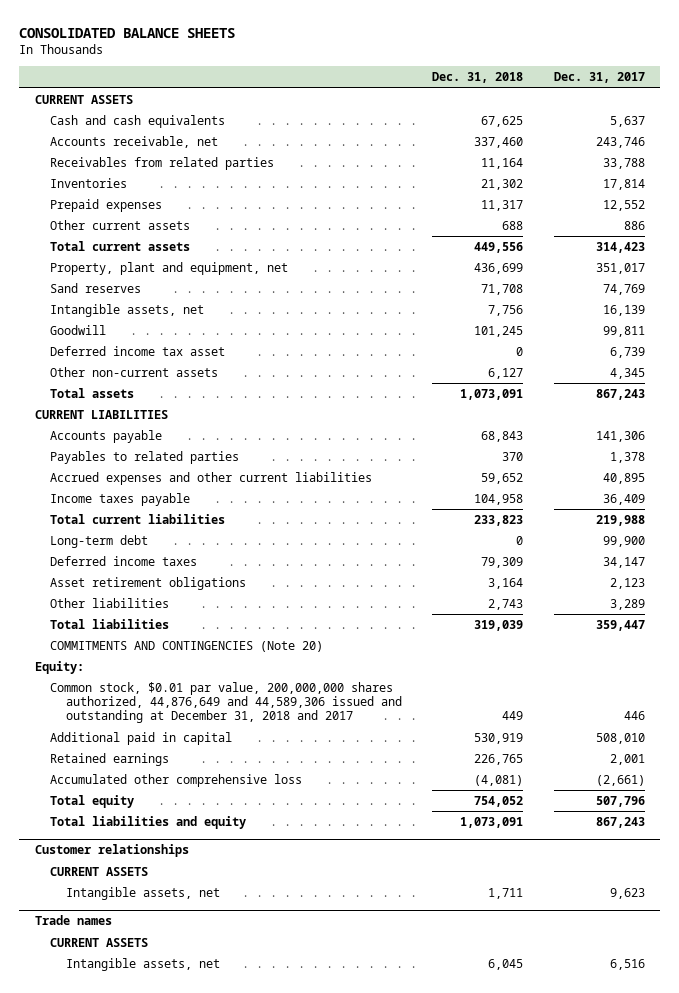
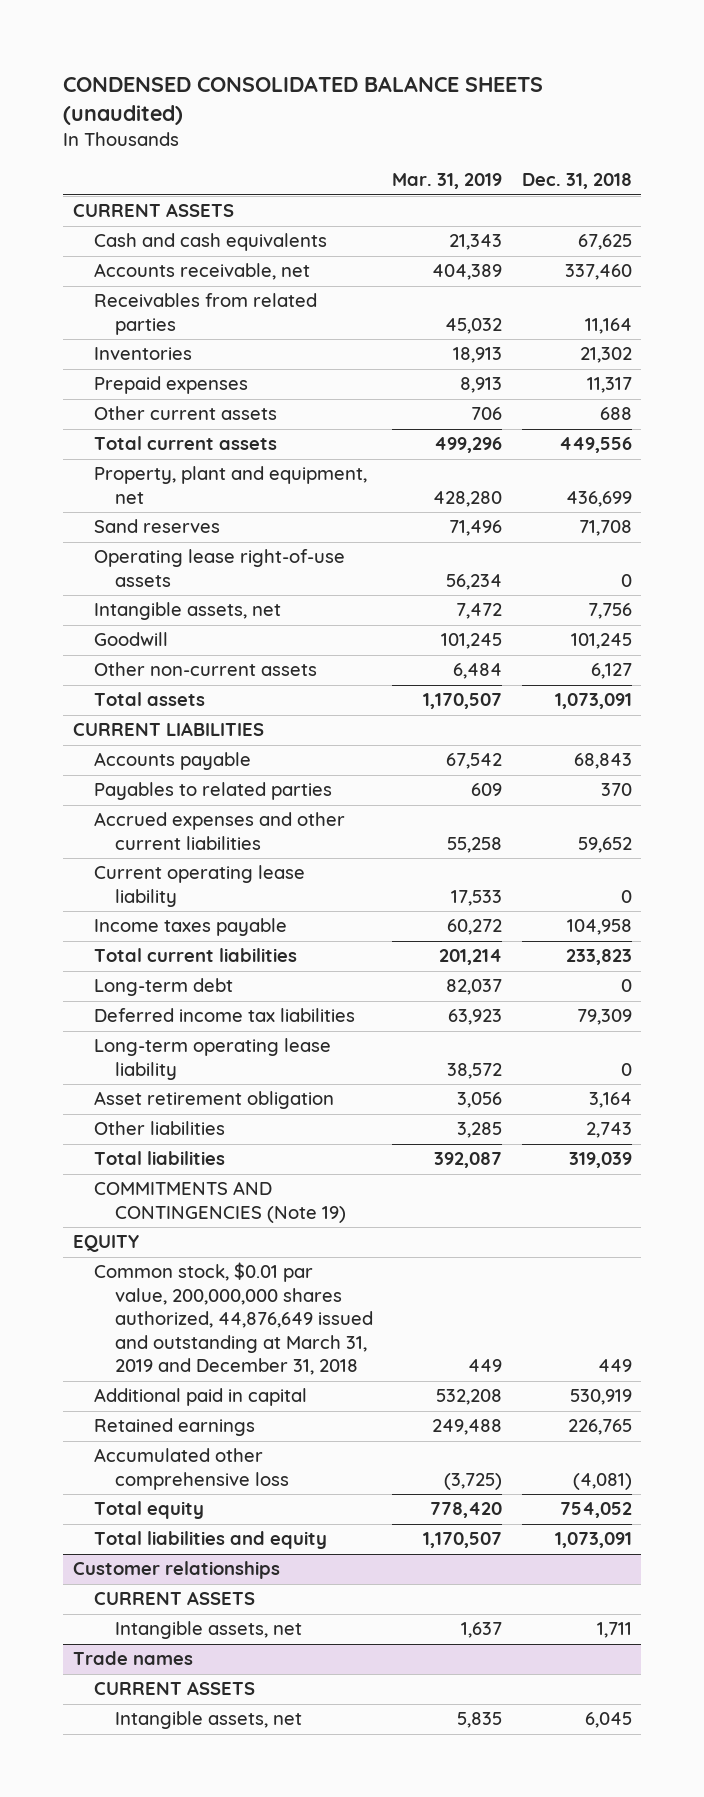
[19,28,236,39] CONSOLIDATED BALANCE SHEETS -> [63,76,544,126] CONDENSED CONSOLIDATED BALANCE SHEETS (unaudited)
[553,72,645,84] Dec. 31, 2017 -> none
none -> [392,173,503,190] Mar. 31, 2019
none -> [93,549,345,587] Operating lease right-of-use assets
[50,346,226,357] Deferred income tax asset -> none
none -> [93,865,305,907] Current operating lease liability
[50,556,198,567] Deferred income taxes -> [93,1008,355,1023] Deferred income tax liabilities
none -> [93,1038,331,1080] Long-term operating lease liability
[50,577,247,591] Asset retirement obligations -> [93,1091,334,1110] Asset retirement obligation
[50,641,324,653] COMMITMENTS AND CONTINGENCIES (Note 20) -> [93,1181,346,1223] COMMITMENTS AND CONTINGENCIES (Note 19)
[34,661,84,675] Equity: -> [72,1235,139,1253] EQUITY
[50,682,402,724] Common stock, $0.01 par value, 200,000,000 shares authorized, 44,876,649 and 44,589,306 issued and outstanding at December 31, 2018 and 2017 -> [93,1262,373,1376] Common stock, $0.01 par value, 200,000,000 shares authorized, 44,876,649 issued and outstanding at March 31, 2019 and December 31, 2018

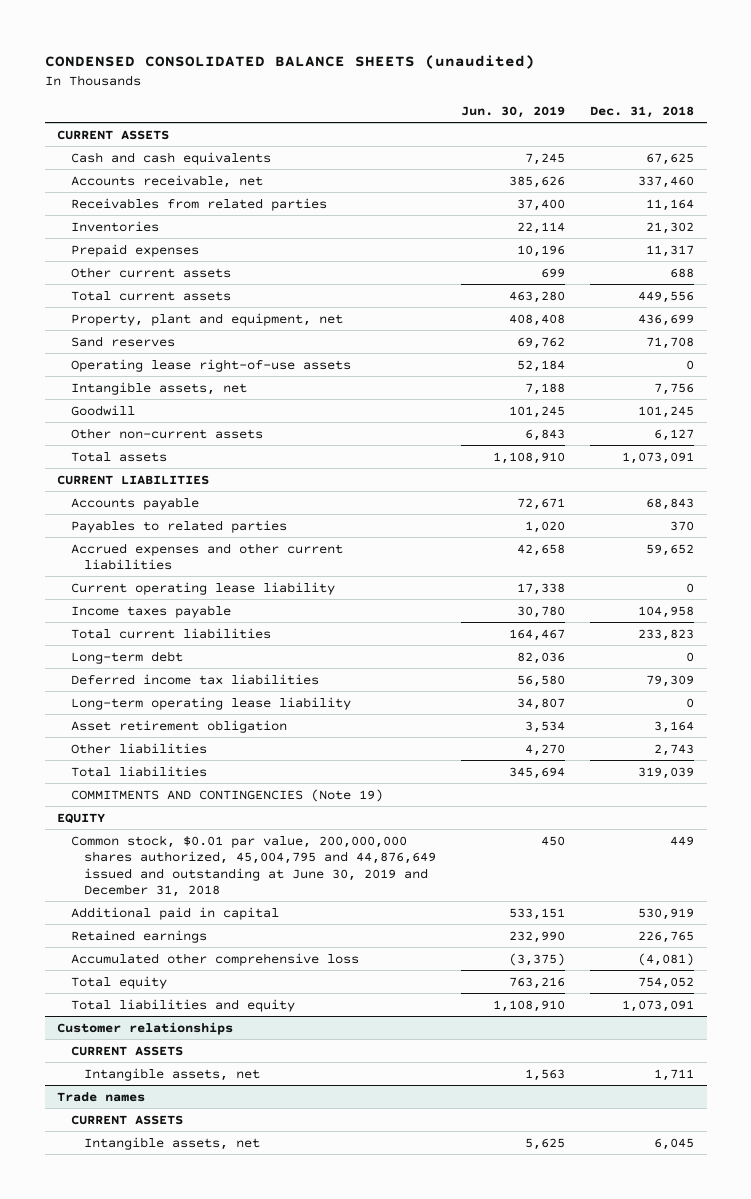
[392,173,503,190] Mar. 31, 2019 -> none
none -> [460,105,565,118] Jun. 30, 2019
[93,1262,373,1376] Common stock, $0.01 par value, 200,000,000 shares authorized, 44,876,649 issued and outstanding at March 31, 2019 and December 31, 2018 -> [70,834,436,898] Common stock, $0.01 par value, 200,000,000 shares authorized, 45,004,795 and 44,876,649 issued and outstanding at June 30, 2019 and December 31, 2018

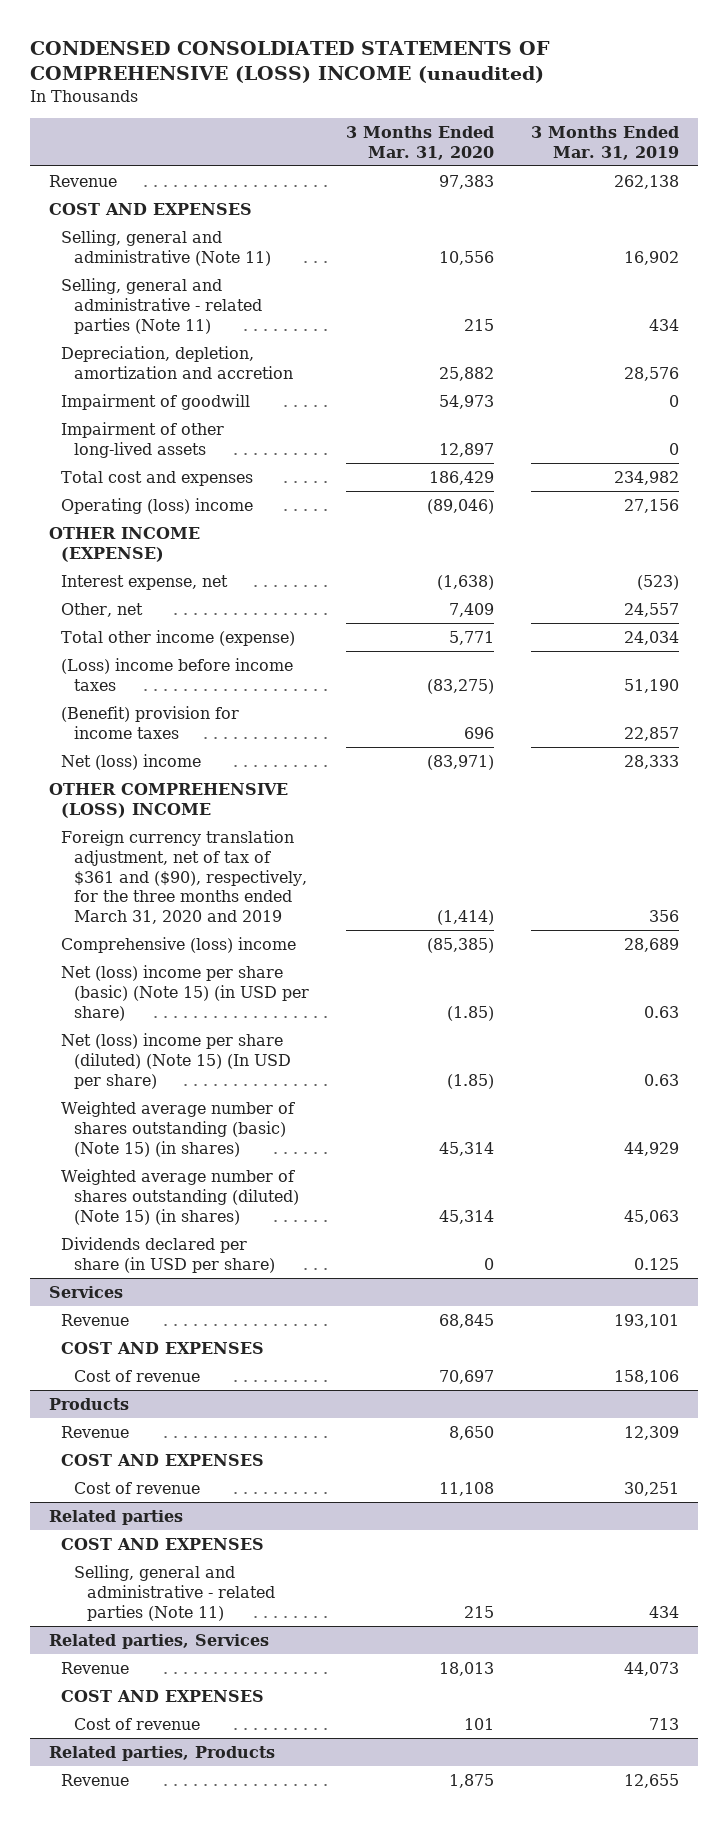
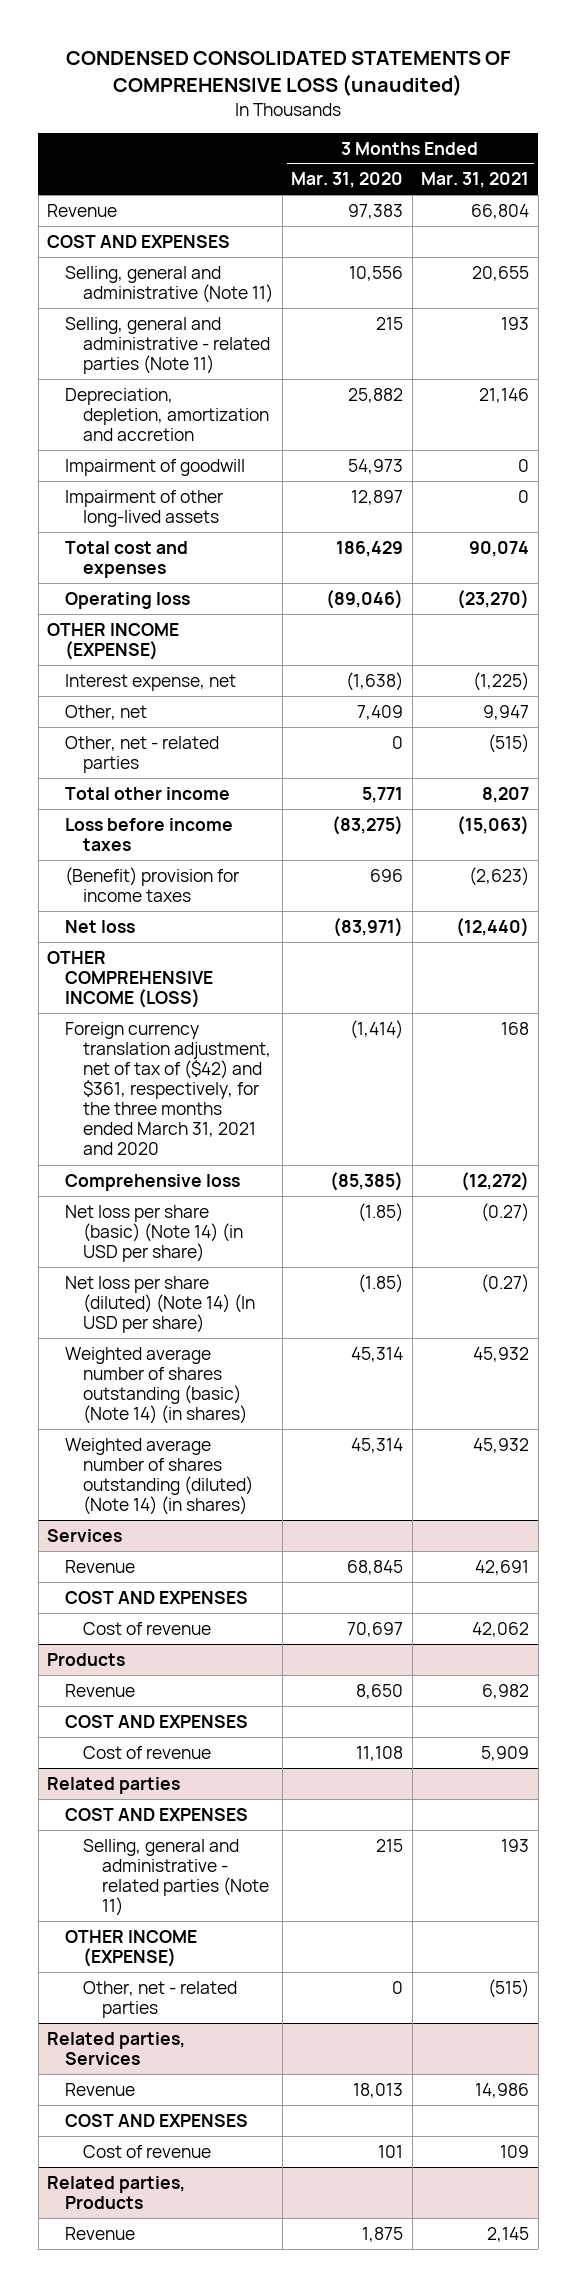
[29,41,550,84] CONDENSED CONSOLDIATED STATEMENTS OF COMPREHENSIVE (LOSS) INCOME (unaudited) -> [66,51,512,97] CONDENSED CONSOLIDATED STATEMENTS OF COMPREHENSIVE LOSS (unaudited)
[531,125,680,160] 3 Months Ended Mar. 31, 2019 -> none
none -> [421,172,530,189] Mar. 31, 2021
[61,498,254,515] Operating (loss) income -> [65,591,191,609] Operating loss
none -> [65,735,220,773] Other, net - related parties
[61,630,296,647] Total other income (expense) -> [65,786,231,800] Total other income
[61,658,294,691] (Loss) income before income taxes -> [65,817,234,851] Loss before income taxes
[61,1237,275,1273] Dividends declared per share (in USD per share) -> none
[61,754,202,771] Net (loss) income -> [65,919,136,933] Net loss
[48,783,288,818] OTHER COMPREHENSIVE (LOSS) INCOME -> [47,950,214,1008] OTHER COMPREHENSIVE INCOME (LOSS)
[61,830,307,925] Foreign currency translation adjustment, net of tax of $361 and ($90), respectively, for the three months ended March 31, 2020 and 2019 -> [65,1021,272,1156] Foreign currency translation adjustment, net of tax of ($42) and $361, respectively, for the three months ended March 31, 2021 and 2020
[61,937,297,954] Comprehensive (loss) income -> [65,1173,241,1191] Comprehensive loss
[61,965,309,1021] Net (loss) income per share (basic) (Note 15) (in USD per share) -> [65,1204,244,1262] Net loss per share (basic) (Note 14) (in USD per share)
[61,1033,291,1089] Net (loss) income per share (diluted) (Note 15) (In USD per share) -> [65,1275,256,1333] Net loss per share (diluted) (Note 14) (In USD per share)
[61,1101,296,1157] Weighted average number of shares outstanding (basic) (Note 15) (in shares) -> [65,1346,248,1425] Weighted average number of shares outstanding (basic) (Note 14) (in shares)
[61,1169,299,1225] Weighted average number of shares outstanding (diluted) (Note 15) (in shares) -> [65,1437,254,1516] Weighted average number of shares outstanding (diluted) (Note 14) (in shares)
none -> [65,1929,198,1967] OTHER INCOME (EXPENSE)
none -> [83,1980,238,2018] Other, net - related parties

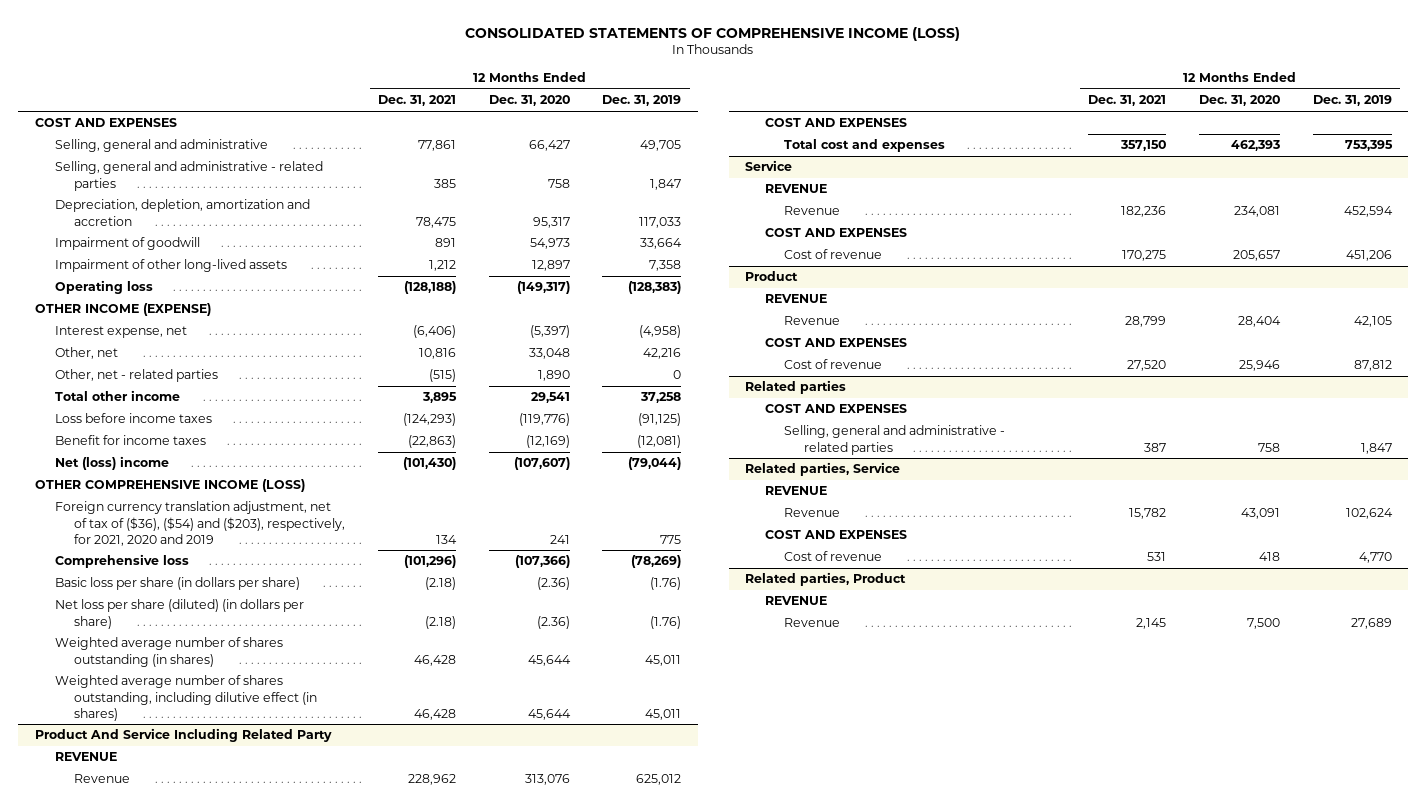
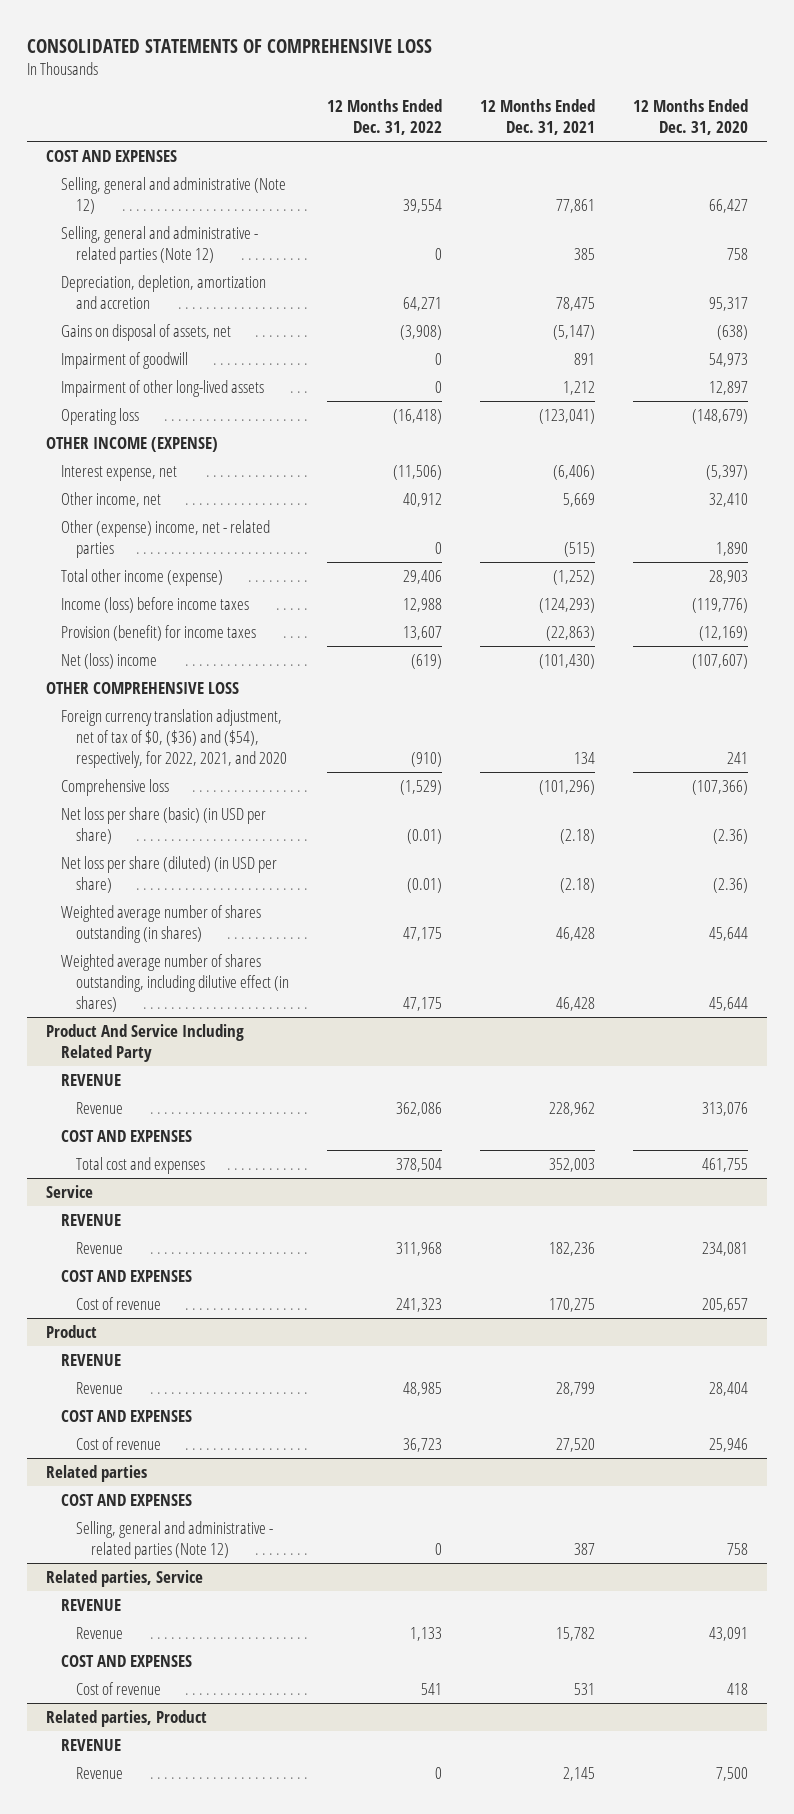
[465,26,961,41] CONSOLIDATED STATEMENTS OF COMPREHENSIVE INCOME (LOSS) -> [26,38,432,53] CONSOLIDATED STATEMENTS OF COMPREHENSIVE LOSS
[602,95,682,107] Dec. 31, 2019 -> none
none -> [326,98,442,136] 12 Months Ended Dec. 31, 2022
[54,139,268,153] Selling, general and administrative -> [60,176,286,215] Selling, general and administrative (Note 12)
[54,161,323,191] Selling, general and administrative - related parties -> [60,225,258,265] Selling, general and administrative - related parties (Note 12)
none -> [60,323,231,341] Gains on disposal of assets, net
[403,281,456,295] (128,188) -> [538,408,595,424] (123,041)
[516,281,570,295] (149,317) -> [691,408,748,424] (148,679)
[54,347,118,360] Other, net -> [60,491,161,507] Other income, net
[418,348,456,360] 10,816 -> [562,492,595,507] 5,669
[528,348,570,360] 33,048 -> [708,492,748,507] 32,410
[54,369,218,383] Other, net - related parties -> [60,519,270,559] Other (expense) income, net - related parties
[54,390,180,402] Total other income -> [60,568,223,586] Total other income (expense)
[421,392,457,404] 3,895 -> [552,569,595,585] (1,252)
[530,392,570,404] 29,541 -> [708,569,748,584] 28,903
[54,413,212,424] Loss before income taxes -> [60,596,249,613] Income (loss) before income taxes
[54,435,206,446] Benefit for income taxes -> [60,624,256,641] Provision (benefit) for income taxes
[34,479,305,493] OTHER COMPREHENSIVE INCOME (LOSS) -> [45,681,239,694] OTHER COMPREHENSIVE LOSS
[54,501,346,546] Foreign currency translation adjustment, net of tax of ($36), ($54) and ($203), respectively, for 2021, 2020 and 2019 -> [60,708,287,769] Foreign currency translation adjustment, net of tax of $0, ($36) and ($54), respectively, for 2022, 2021, and 2020
[54,577,300,591] Basic loss per share (in dollars per share) -> [60,806,266,845] Net loss per share (basic) (in USD per share)
[54,599,304,629] Net loss per share (diluted) (in dollars per share) -> [60,855,277,894] Net loss per share (diluted) (in USD per share)
[1120,140,1167,152] 357,150 -> [548,1157,595,1172] 352,003
[1230,140,1280,152] 462,393 -> [701,1157,748,1172] 461,755
[784,425,1006,455] Selling, general and administrative - related parties -> [75,1520,273,1560] Selling, general and administrative - related parties (Note 12)

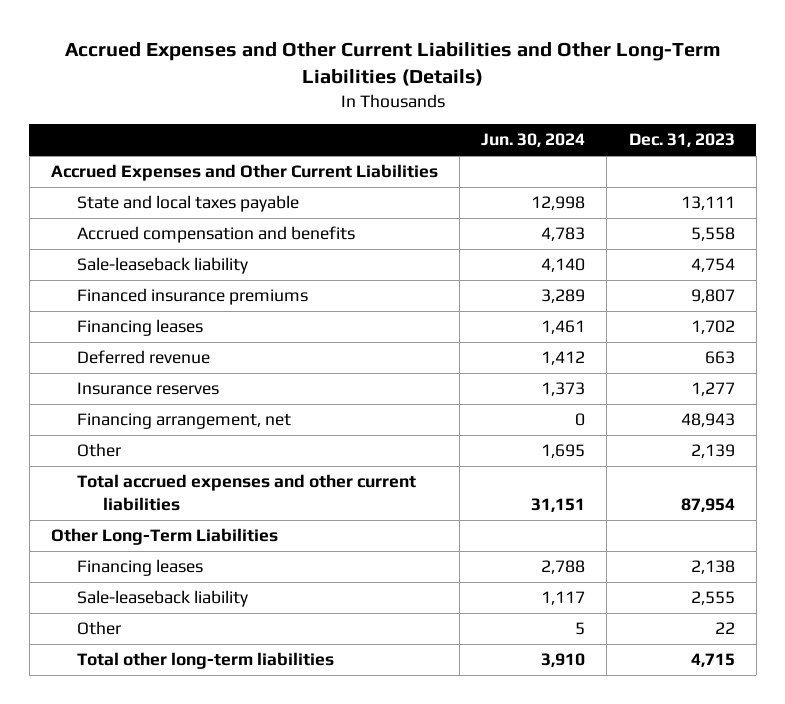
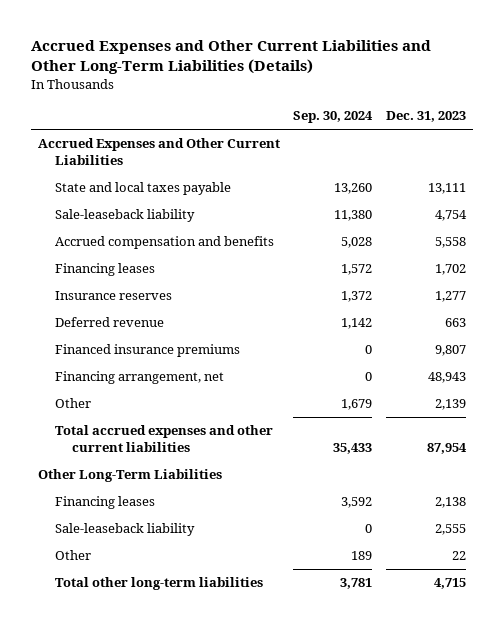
[481,133,586,148] Jun. 30, 2024 -> none
none -> [293,111,374,124] Sep. 30, 2024
[76,226,355,244] Accrued compensation and benefits -> [54,236,274,250] Accrued compensation and benefits
[76,350,210,365] Deferred revenue -> [54,317,164,328] Deferred revenue
[76,288,308,306] Financed insurance premiums -> [54,344,240,358] Financed insurance premiums

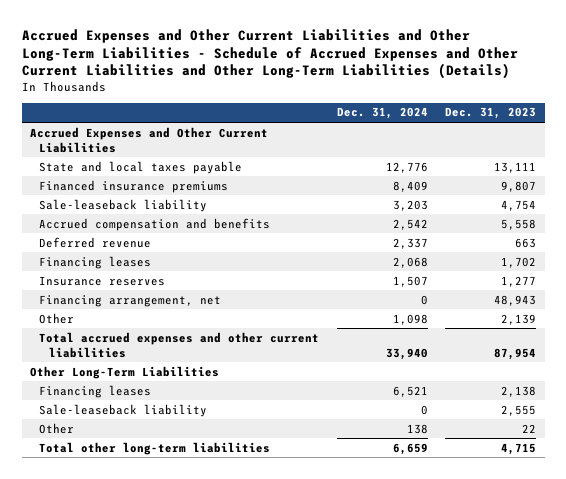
[30,39,431,75] Accrued Expenses and Other Current Liabilities and Other Long-Term Liabilities (Details) -> [21,28,518,80] Accrued Expenses and Other Current Liabilities and Other Long-Term Liabilities - Schedule of Accrued Expenses and Other Current Liabilities and Other Long-Term Liabilities (Details)
[293,111,374,124] Sep. 30, 2024 -> none
none -> [336,107,428,120] Dec. 31, 2024
[54,344,240,358] Financed insurance premiums -> [39,179,229,193] Financed insurance premiums
[54,317,164,328] Deferred revenue -> [39,236,152,248] Deferred revenue

